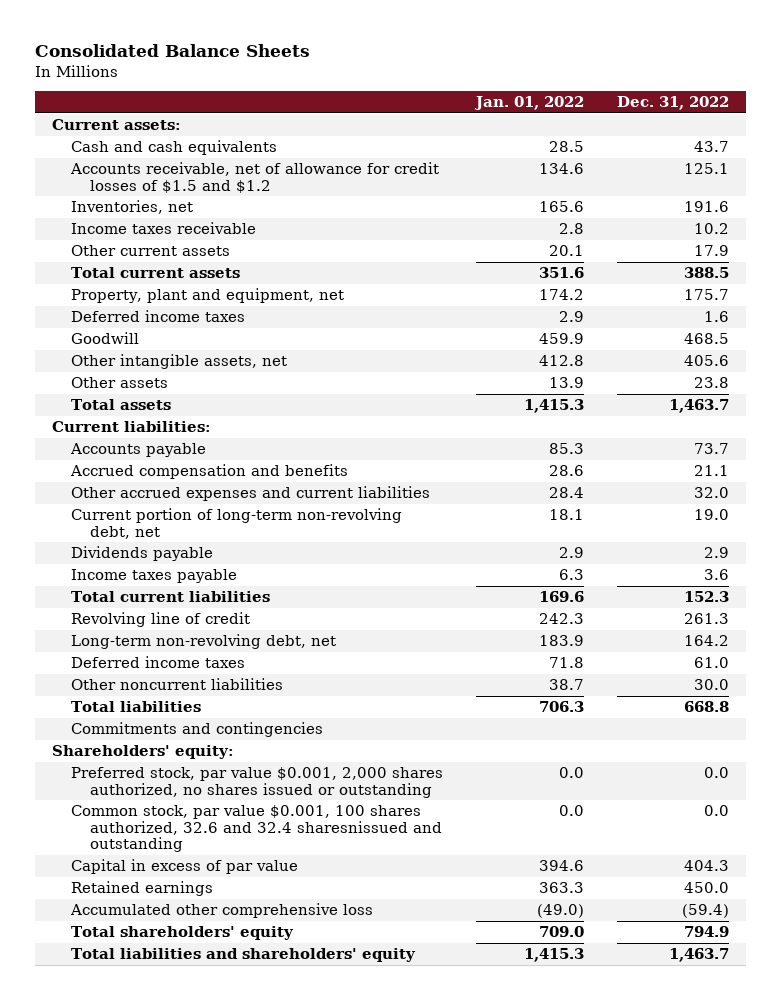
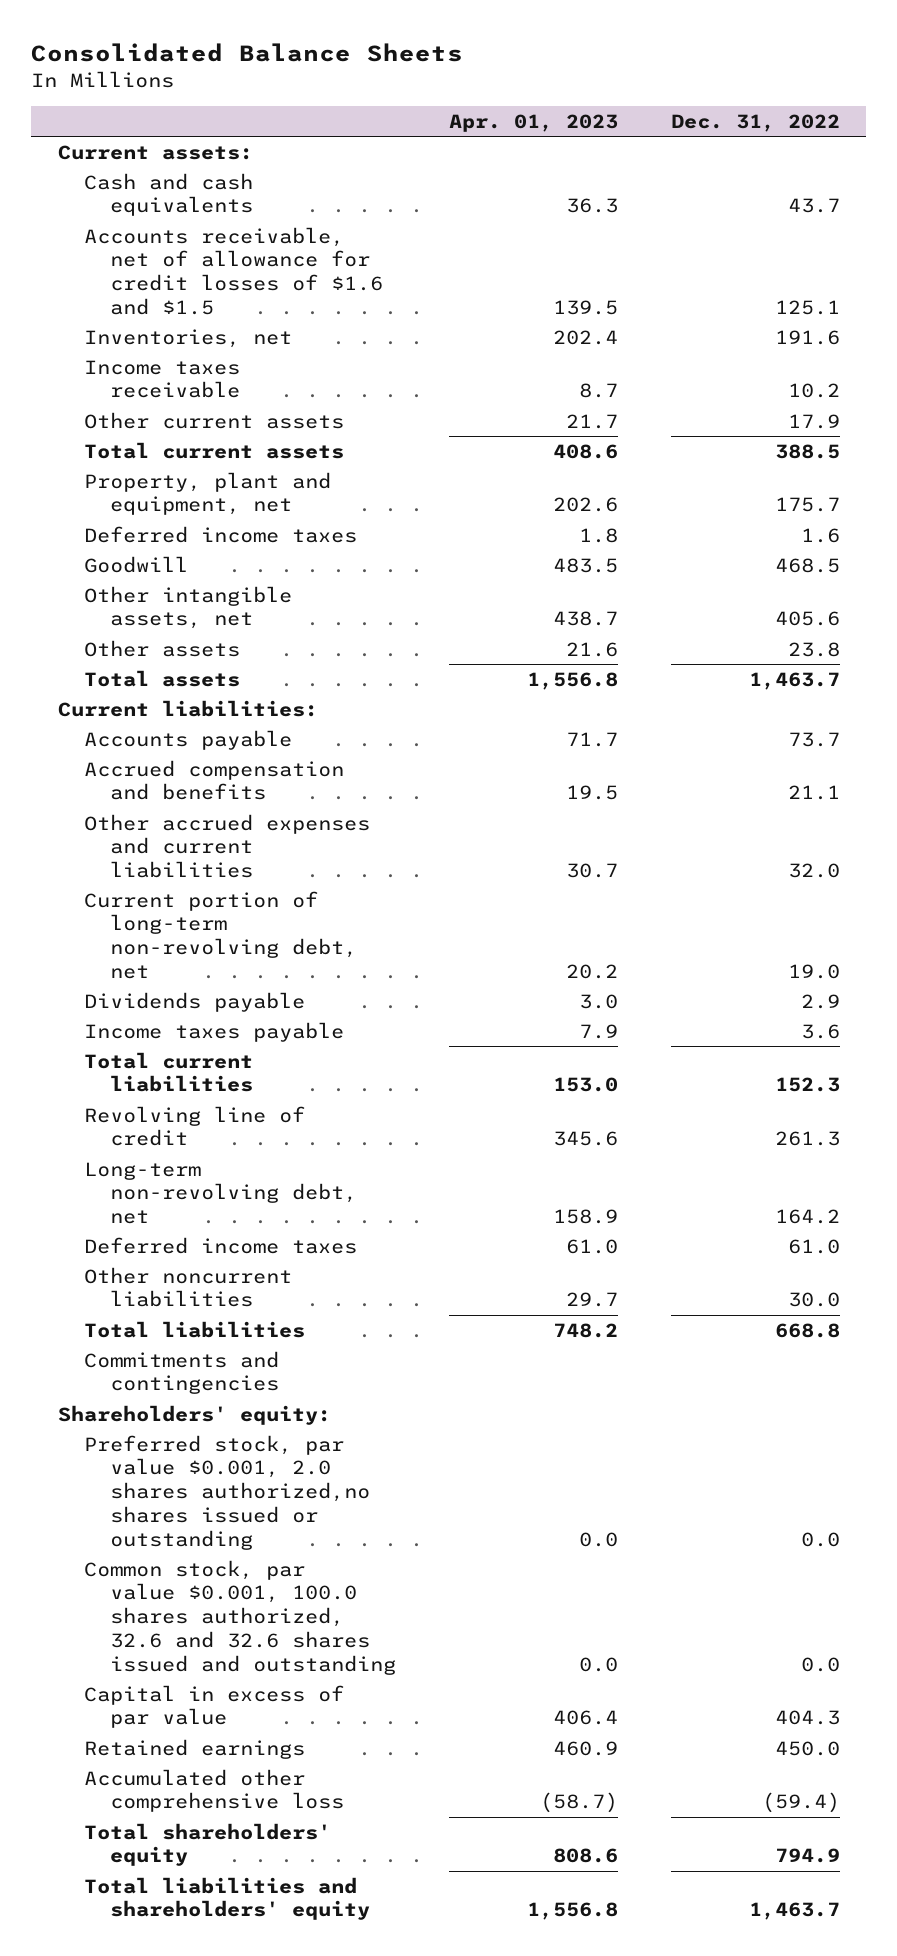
[473,96,584,111] Jan. 01, 2022 -> none
none -> [448,114,618,133] Apr. 01, 2023
[69,161,439,193] Accounts receivable, net of allowance for credit losses of $1.5 and $1.2 -> [83,226,384,315] Accounts receivable, net of allowance for credit losses of $1.6 and $1.5
[70,766,443,798] Preferred stock, par value $0.001, 2,000 shares authorized, no shares issued or outstanding -> [83,1434,371,1550] Preferred stock, par value $0.001, 2.0 shares authorized,no shares issued or outstanding
[70,804,443,853] Common stock, par value $0.001, 100 shares authorized, 32.6 and 32.4 sharesnissued and outstanding -> [83,1559,397,1675] Common stock, par value $0.001, 100.0 shares authorized, 32.6 and 32.6 shares issued and outstanding

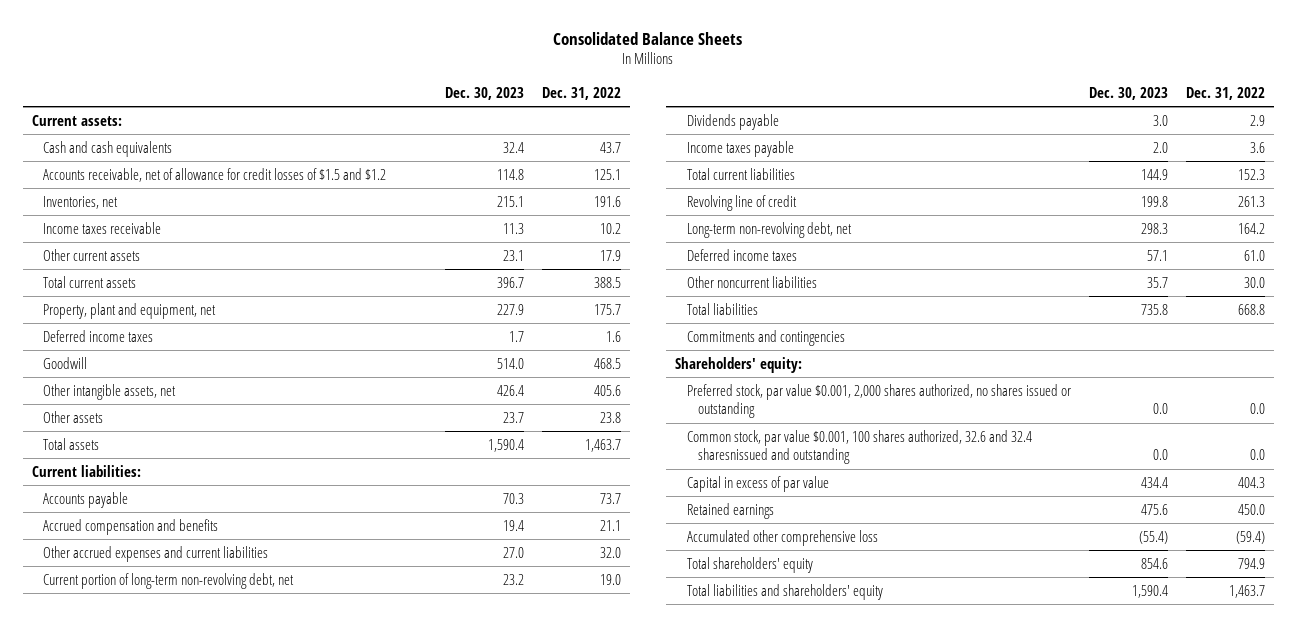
[448,114,618,133] Apr. 01, 2023 -> none
none -> [445,86,525,100] Dec. 30, 2023
[83,226,384,315] Accounts receivable, net of allowance for credit losses of $1.6 and $1.5 -> [42,167,386,182] Accounts receivable, net of allowance for credit losses of $1.5 and $1.2
[83,1434,371,1550] Preferred stock, par value $0.001, 2.0 shares authorized,no shares issued or outstanding -> [686,383,1071,419] Preferred stock, par value $0.001, 2,000 shares authorized, no shares issued or outstanding
[83,1559,397,1675] Common stock, par value $0.001, 100.0 shares authorized, 32.6 and 32.6 shares issued and outstanding -> [686,429,1032,465] Common stock, par value $0.001, 100 shares authorized, 32.6 and 32.4 sharesnissued and outstanding

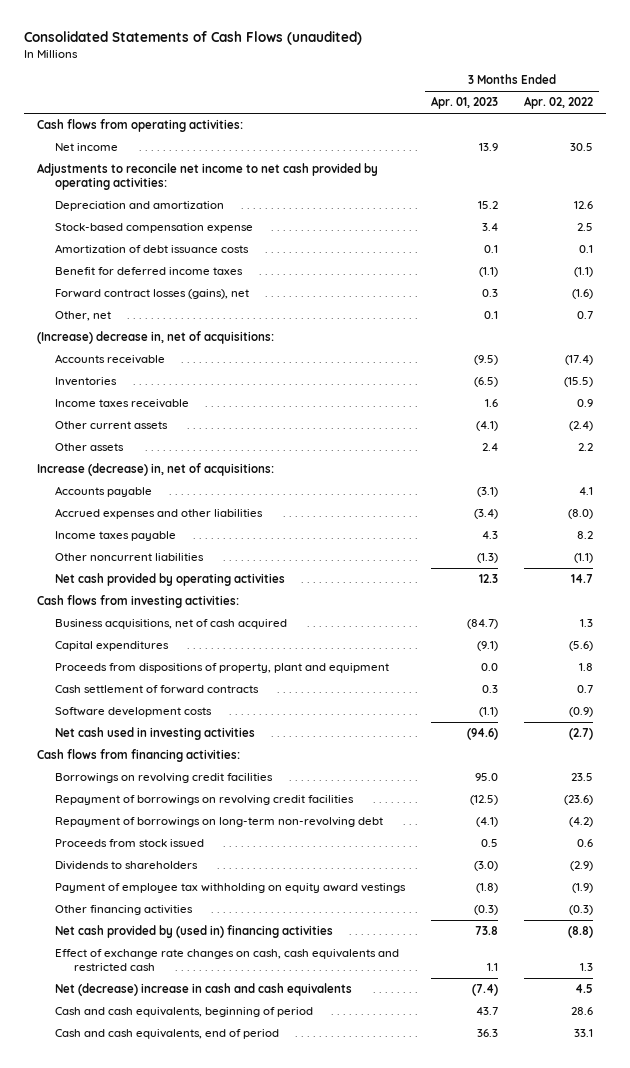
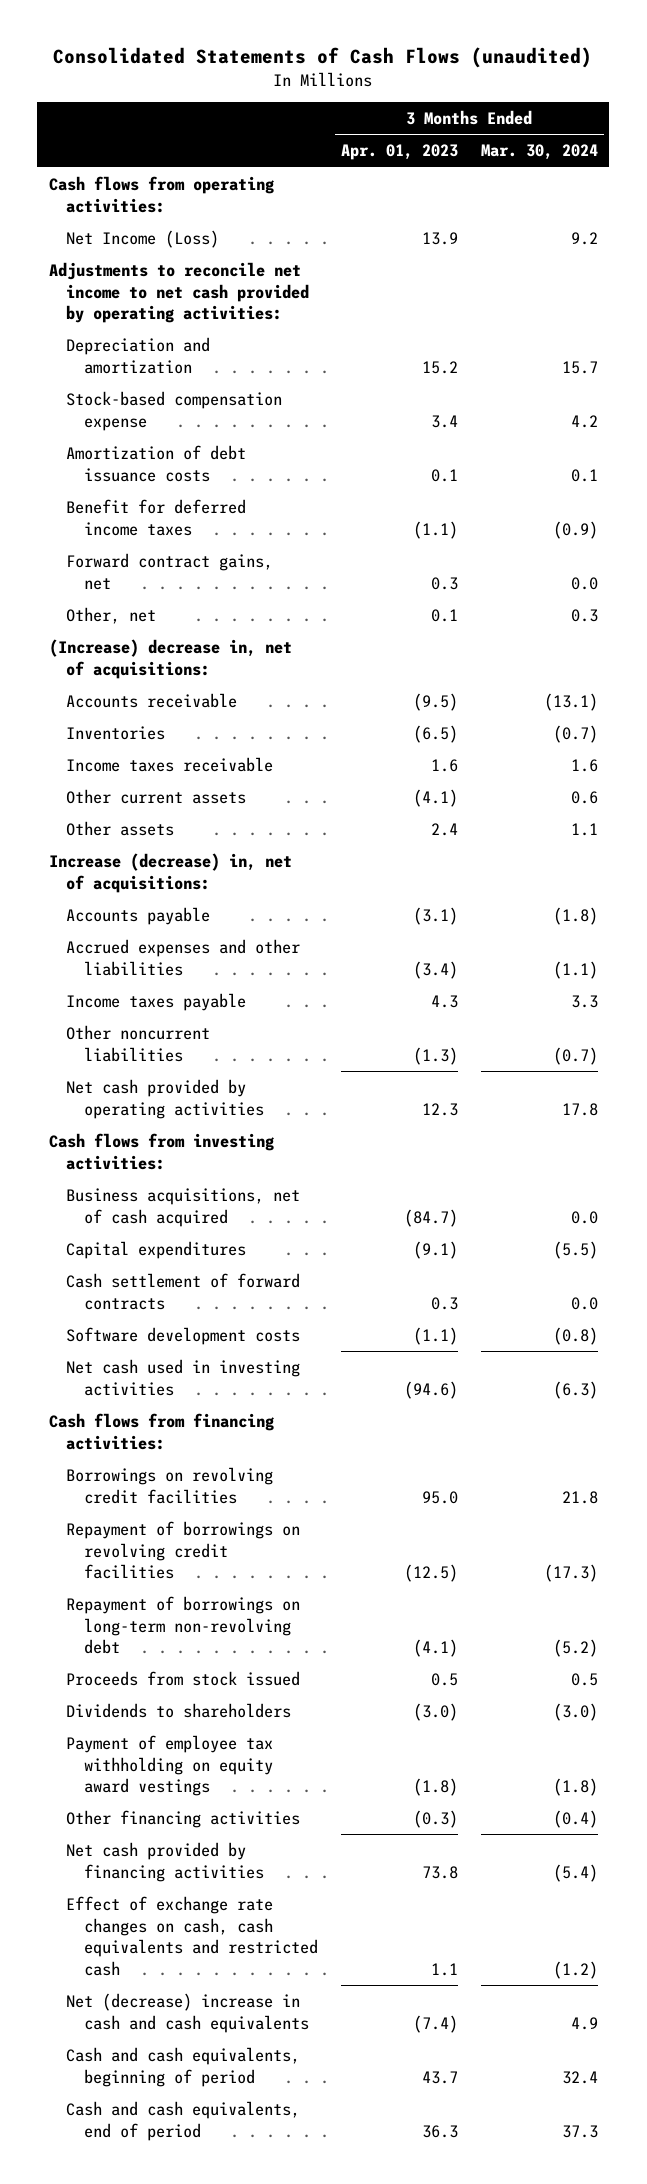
[523,96,593,110] Apr. 02, 2022 -> none
none -> [480,144,598,161] Mar. 30, 2024
[55,143,119,152] Net income -> [66,229,220,248] Net Income (Loss)
[55,289,250,300] Forward contract losses (gains), net -> [66,552,274,590] Forward contract gains, net
[55,663,390,674] Proceeds from dispositions of property, plant and equipment -> none
[55,925,334,939] Net cash provided by (used in) financing activities -> [66,1841,264,1882] Net cash provided by financing activities

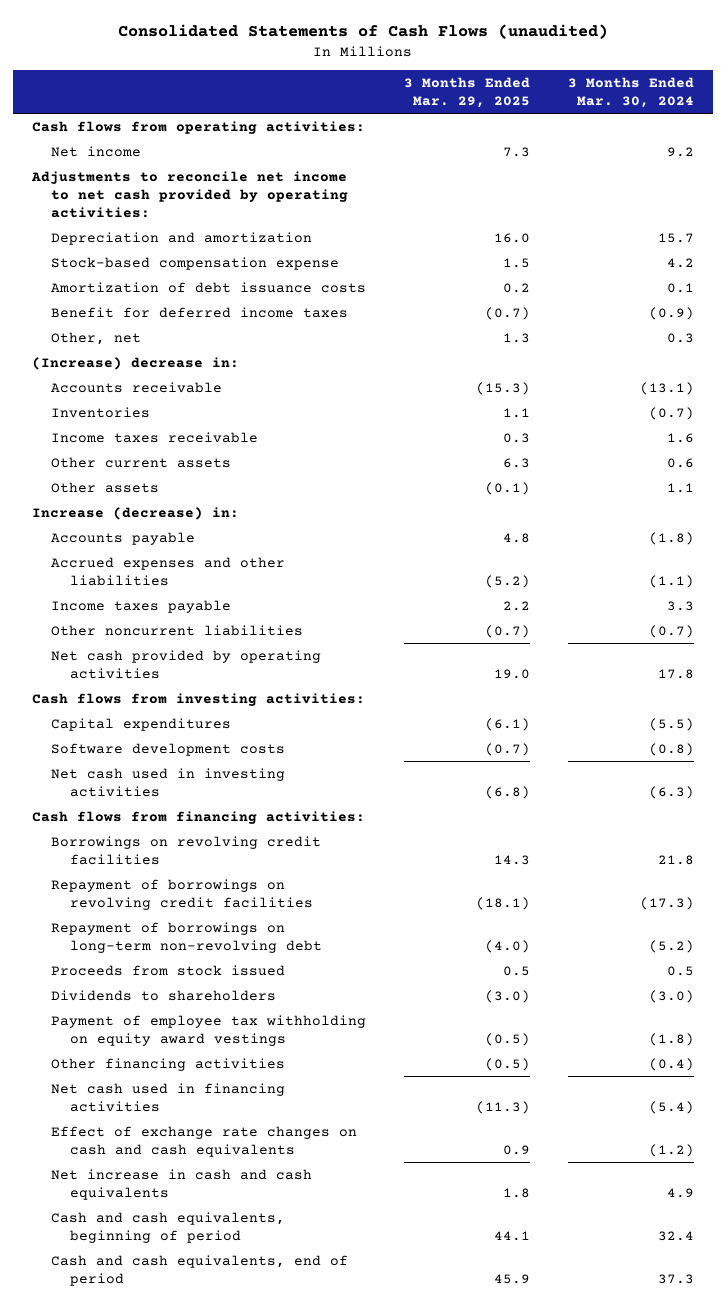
[340,144,458,161] Apr. 01, 2023 -> none
none -> [403,77,530,109] 3 Months Ended Mar. 29, 2025
[66,229,220,248] Net Income (Loss) -> [51,145,142,157] Net income
[66,552,274,590] Forward contract gains, net -> none
[48,638,292,679] (Increase) decrease in, net of acquisitions: -> [32,356,240,370] (Increase) decrease in:
[48,852,292,893] Increase (decrease) in, net of acquisitions: -> [32,506,240,520] Increase (decrease) in:
[66,1187,301,1227] Business acquisitions, net of cash acquired -> none
[66,1272,301,1310] Cash settlement of forward contracts -> none
[66,1841,264,1882] Net cash provided by financing activities -> [51,1082,286,1112] Net cash used in financing activities
[66,1895,318,1976] Effect of exchange rate changes on cash, cash equivalents and restricted cash -> [51,1125,358,1157] Effect of exchange rate changes on cash and cash equivalents
[66,1992,309,2033] Net (decrease) increase in cash and cash equivalents -> [51,1168,313,1200] Net increase in cash and cash equivalents

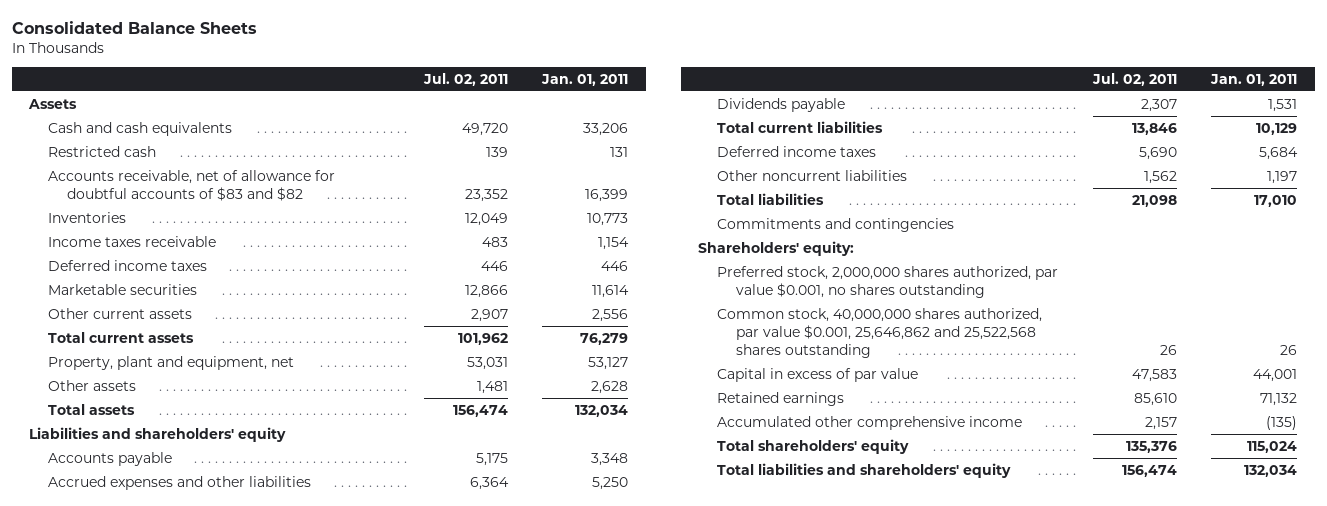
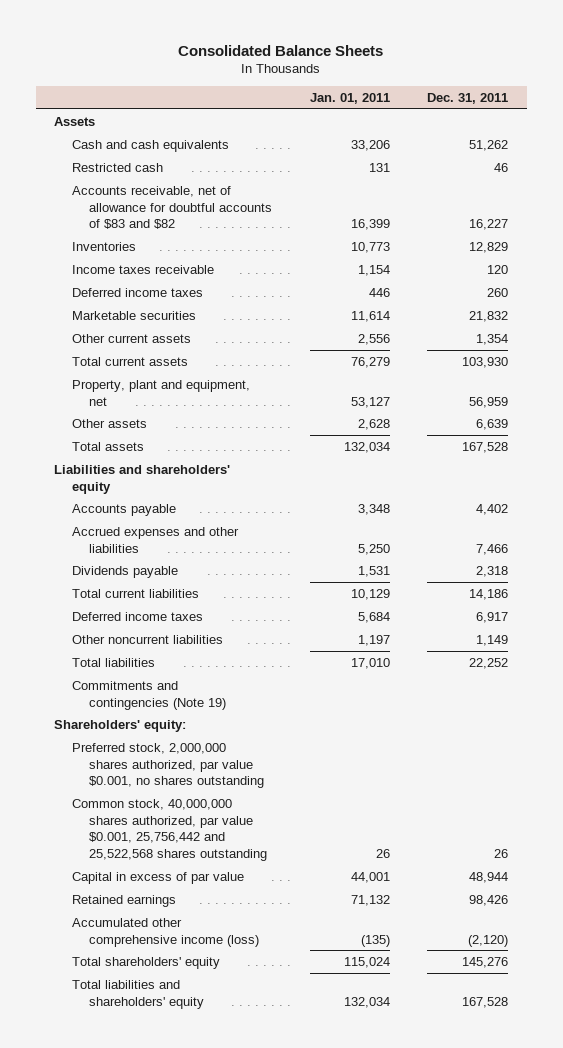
[422,72,508,86] Jul. 02, 2011 -> none
none -> [427,92,509,104] Dec. 31, 2011
[717,217,955,232] Commitments and contingencies -> [71,680,226,710] Commitments and contingencies (Note 19)
[717,307,1043,358] Common stock, 40,000,000 shares authorized, par value $0.001, 25,646,862 and 25,522,568 shares outstanding -> [71,798,267,861] Common stock, 40,000,000 shares authorized, par value $0.001, 25,756,442 and 25,522,568 shares outstanding
[717,415,1023,430] Accumulated other comprehensive income -> [71,917,259,947] Accumulated other comprehensive income (loss)

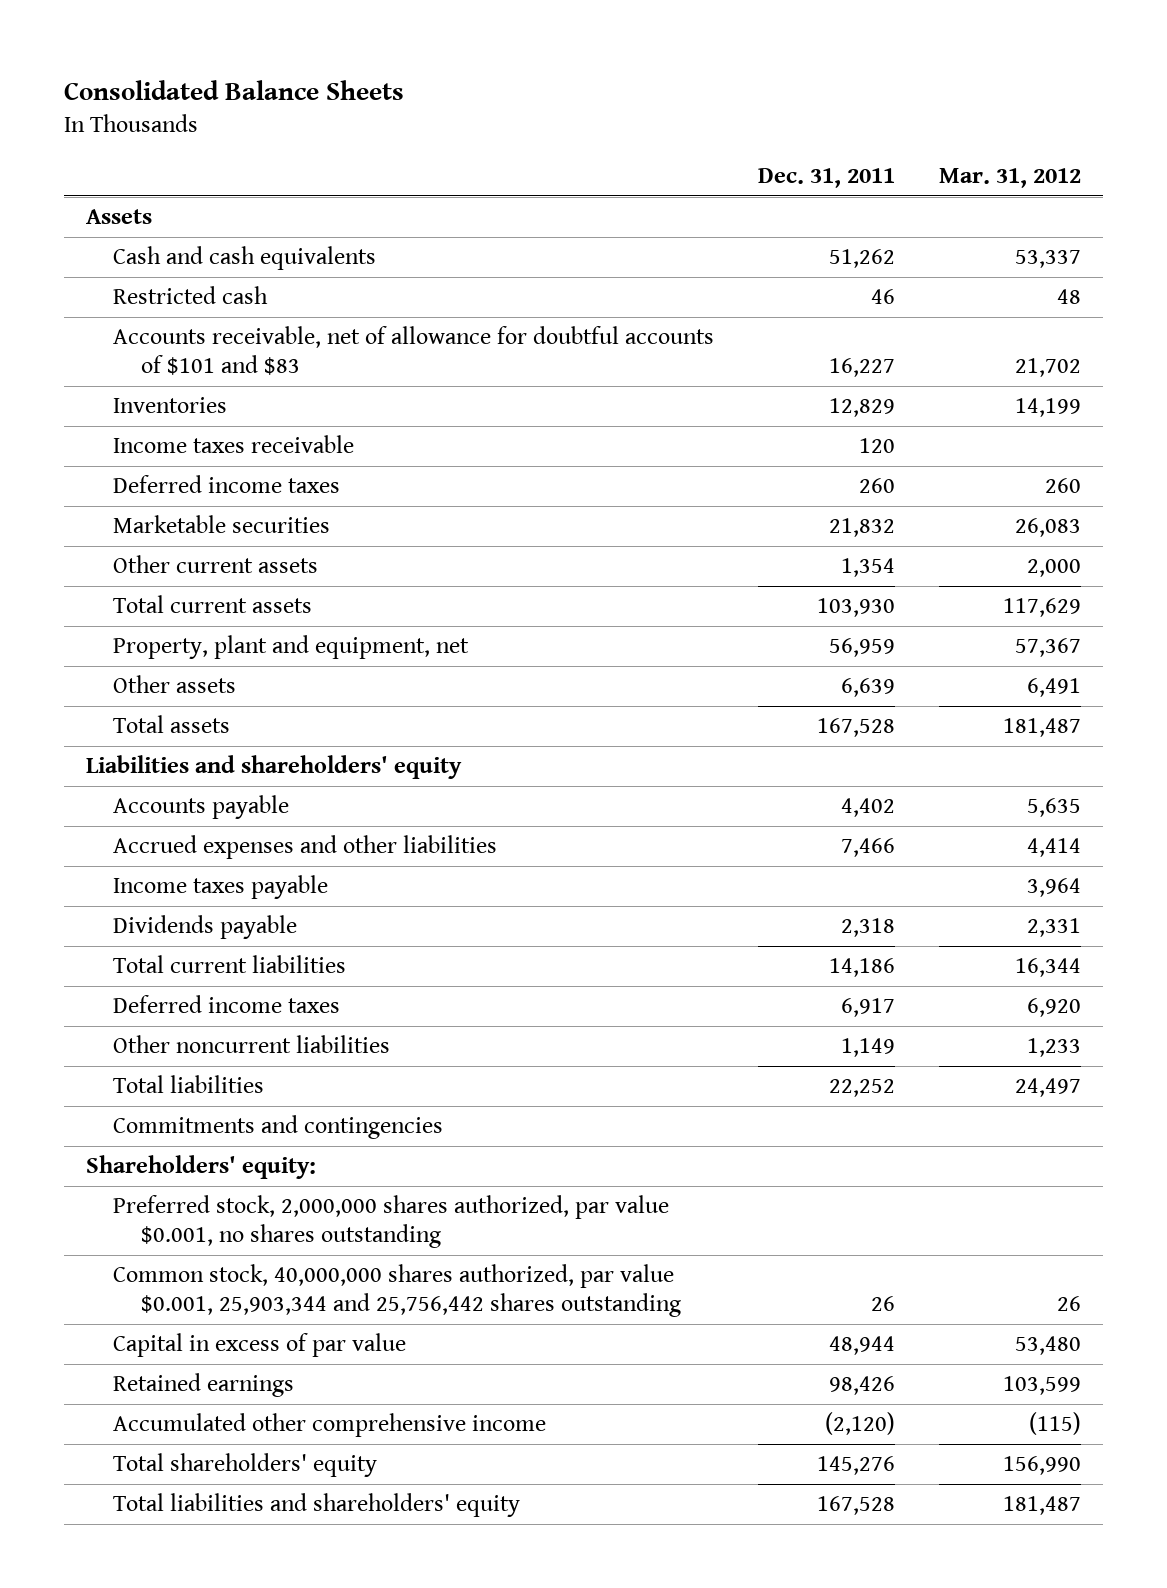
[309,92,390,104] Jan. 01, 2011 -> none
none -> [938,167,1081,188] Mar. 31, 2012
[71,185,272,230] Accounts receivable, net of allowance for doubtful accounts of $83 and $82 -> [113,326,715,375] Accounts receivable, net of allowance for doubtful accounts of $101 and $83
none -> [113,875,329,900] Income taxes payable
[71,680,226,710] Commitments and contingencies (Note 19) -> [113,1115,444,1140] Commitments and contingencies
[71,798,267,861] Common stock, 40,000,000 shares authorized, par value $0.001, 25,756,442 and 25,522,568 shares outstanding -> [113,1264,682,1317] Common stock, 40,000,000 shares authorized, par value $0.001, 25,903,344 and 25,756,442 shares outstanding
[71,917,259,947] Accumulated other comprehensive income (loss) -> [113,1413,547,1438] Accumulated other comprehensive income

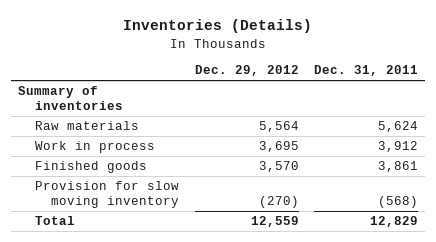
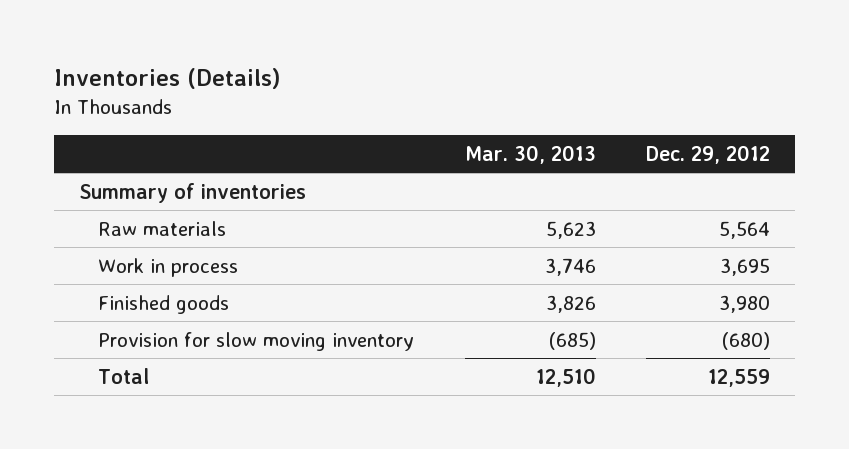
[313,65,418,77] Dec. 31, 2011 -> none
none -> [464,144,596,164] Mar. 30, 2013
[258,161,299,173] 3,570 -> [719,294,771,313] 3,980
[258,196,299,209] (270) -> [722,331,771,350] (680)

